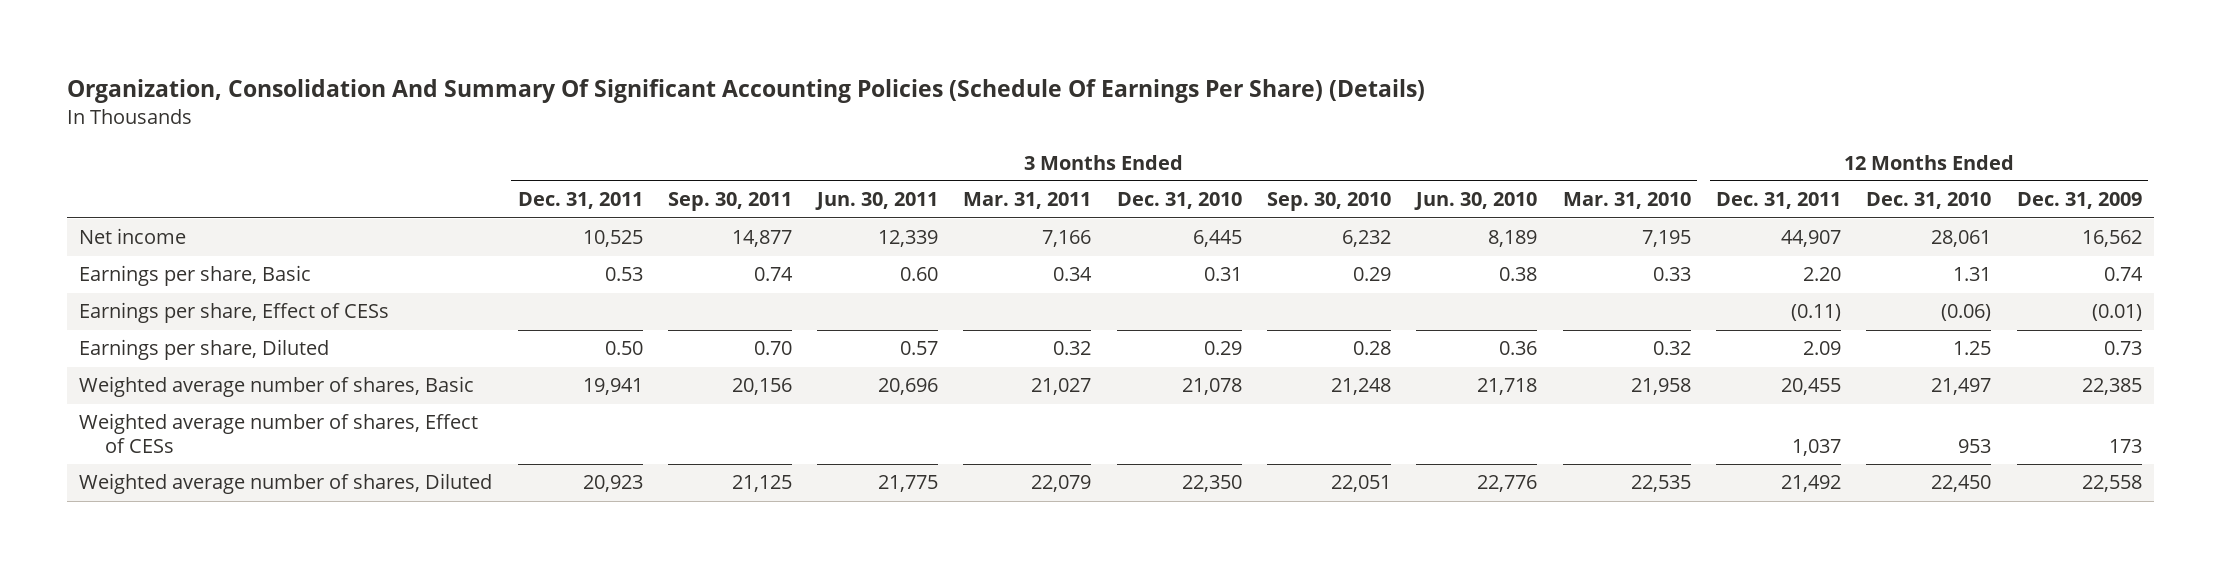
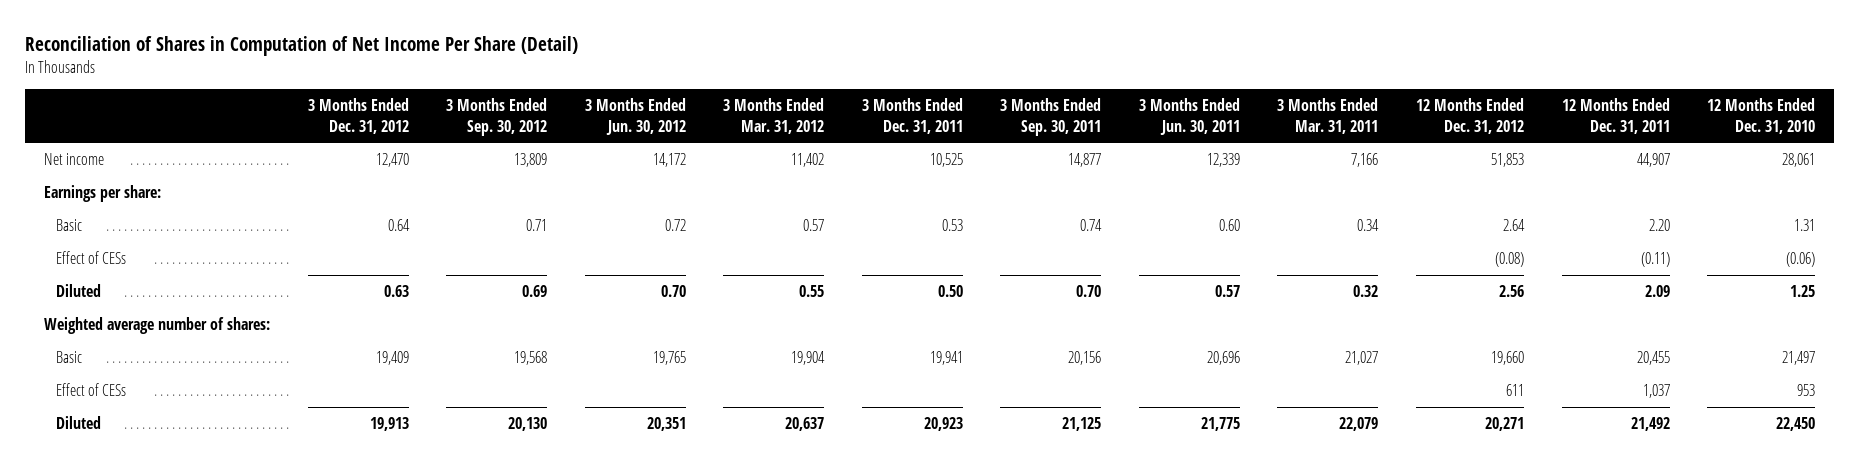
[66,79,1425,104] Organization, Consolidation And Summary Of Significant Accounting Policies (Schedule Of Earnings Per Share) (Details) -> [25,35,579,56] Reconciliation of Shares in Computation of Net Income Per Share (Detail)
[1116,192,1242,210] Dec. 31, 2010 -> none
[1267,192,1392,212] Sep. 30, 2010 -> none
[1414,192,1538,211] Jun. 30, 2010 -> none
[1562,192,1691,210] Mar. 31, 2010 -> none
[2016,192,2142,210] Dec. 31, 2009 -> none
none -> [307,98,409,134] 3 Months Ended Dec. 31, 2012
none -> [446,98,548,136] 3 Months Ended Sep. 30, 2012
none -> [584,98,686,135] 3 Months Ended Jun. 30, 2012
none -> [723,98,825,134] 3 Months Ended Mar. 31, 2012
none -> [1416,98,1525,134] 12 Months Ended Dec. 31, 2012
none -> [44,185,162,203] Earnings per share:
[79,265,312,287] Earnings per share, Basic -> [56,219,83,232] Basic
[79,302,390,324] Earnings per share, Effect of CESs -> [56,251,127,265] Effect of CESs
[79,339,330,361] Earnings per share, Diluted -> [56,284,102,298] Diluted
none -> [44,317,271,335] Weighted average number of shares:
[79,376,475,398] Weighted average number of shares, Basic -> [56,351,83,364] Basic
[79,413,479,453] Weighted average number of shares, Effect of CESs -> [56,383,127,397] Effect of CESs
[79,473,493,495] Weighted average number of shares, Diluted -> [56,416,102,430] Diluted

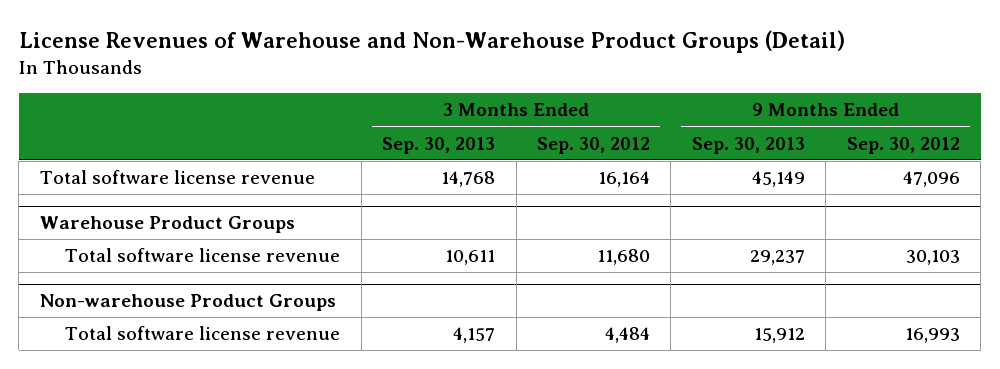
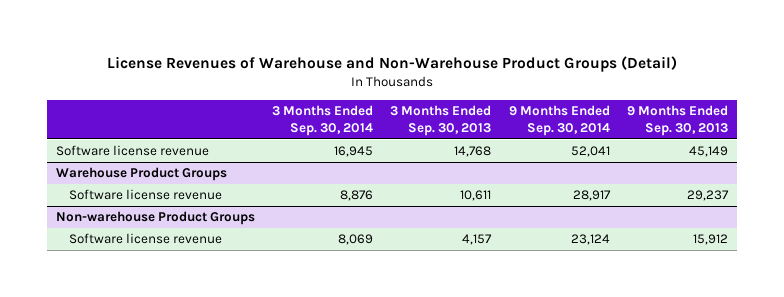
[537,136,651,154] Sep. 30, 2012 -> none
[846,136,960,154] Sep. 30, 2012 -> none
none -> [272,105,374,136] 3 Months Ended Sep. 30, 2014
none -> [508,105,610,136] 9 Months Ended Sep. 30, 2014
[39,170,315,185] Total software license revenue -> [55,145,209,157] Software license revenue
[65,248,341,263] Total software license revenue -> [69,189,223,201] Software license revenue
[65,326,341,341] Total software license revenue -> [69,233,223,245] Software license revenue

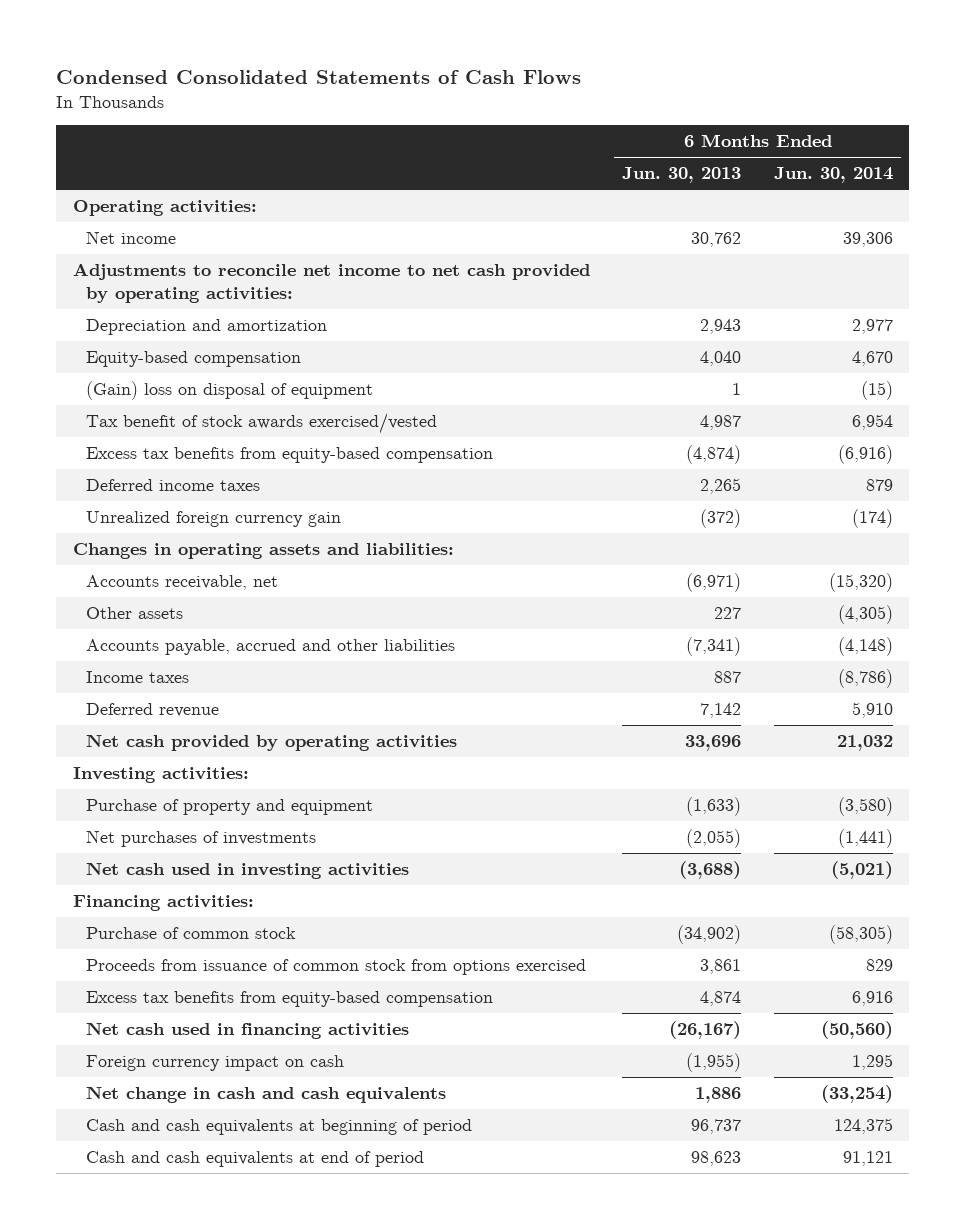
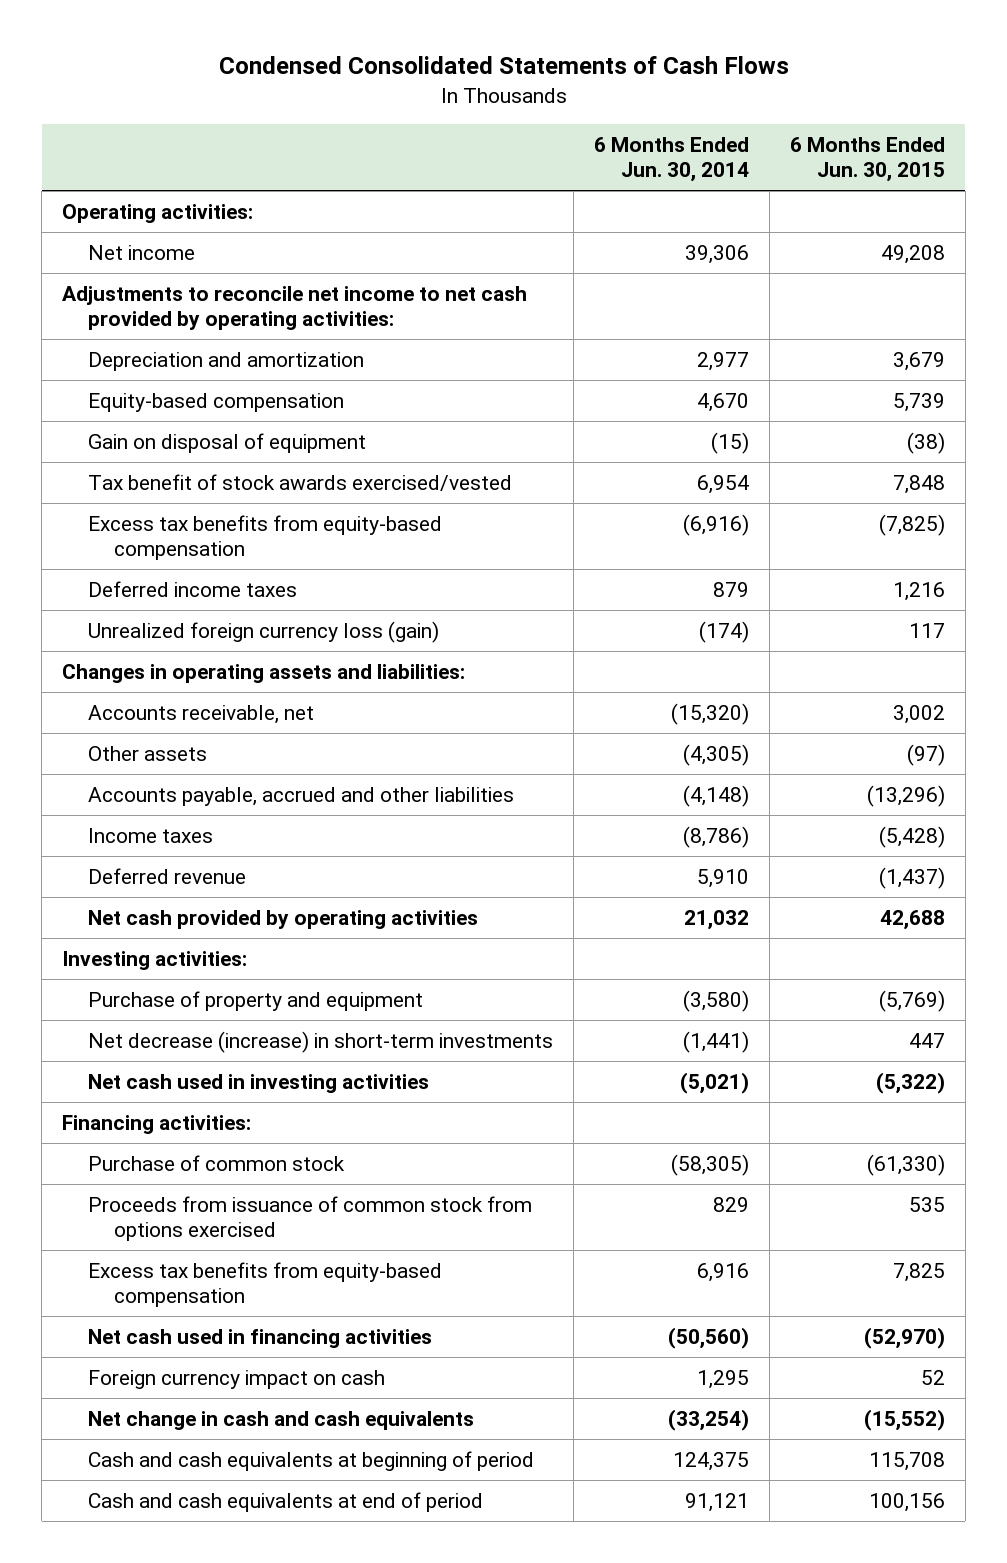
[622,167,742,184] Jun. 30, 2013 -> none
none -> [790,136,946,183] 6 Months Ended Jun. 30, 2015
[85,381,373,401] (Gain) loss on disposal of equipment -> [88,432,367,453] Gain on disposal of equipment
[85,511,341,528] Unrealized foreign currency gain -> [88,620,440,643] Unrealized foreign currency loss (gain)
[85,830,316,848] Net purchases of investments -> [88,1030,554,1053] Net decrease (increase) in short-term investments

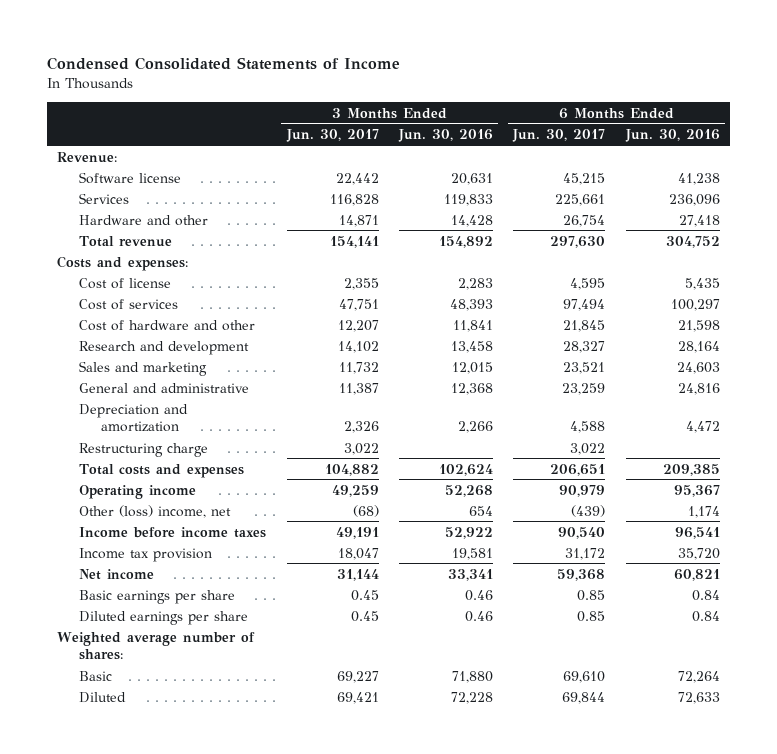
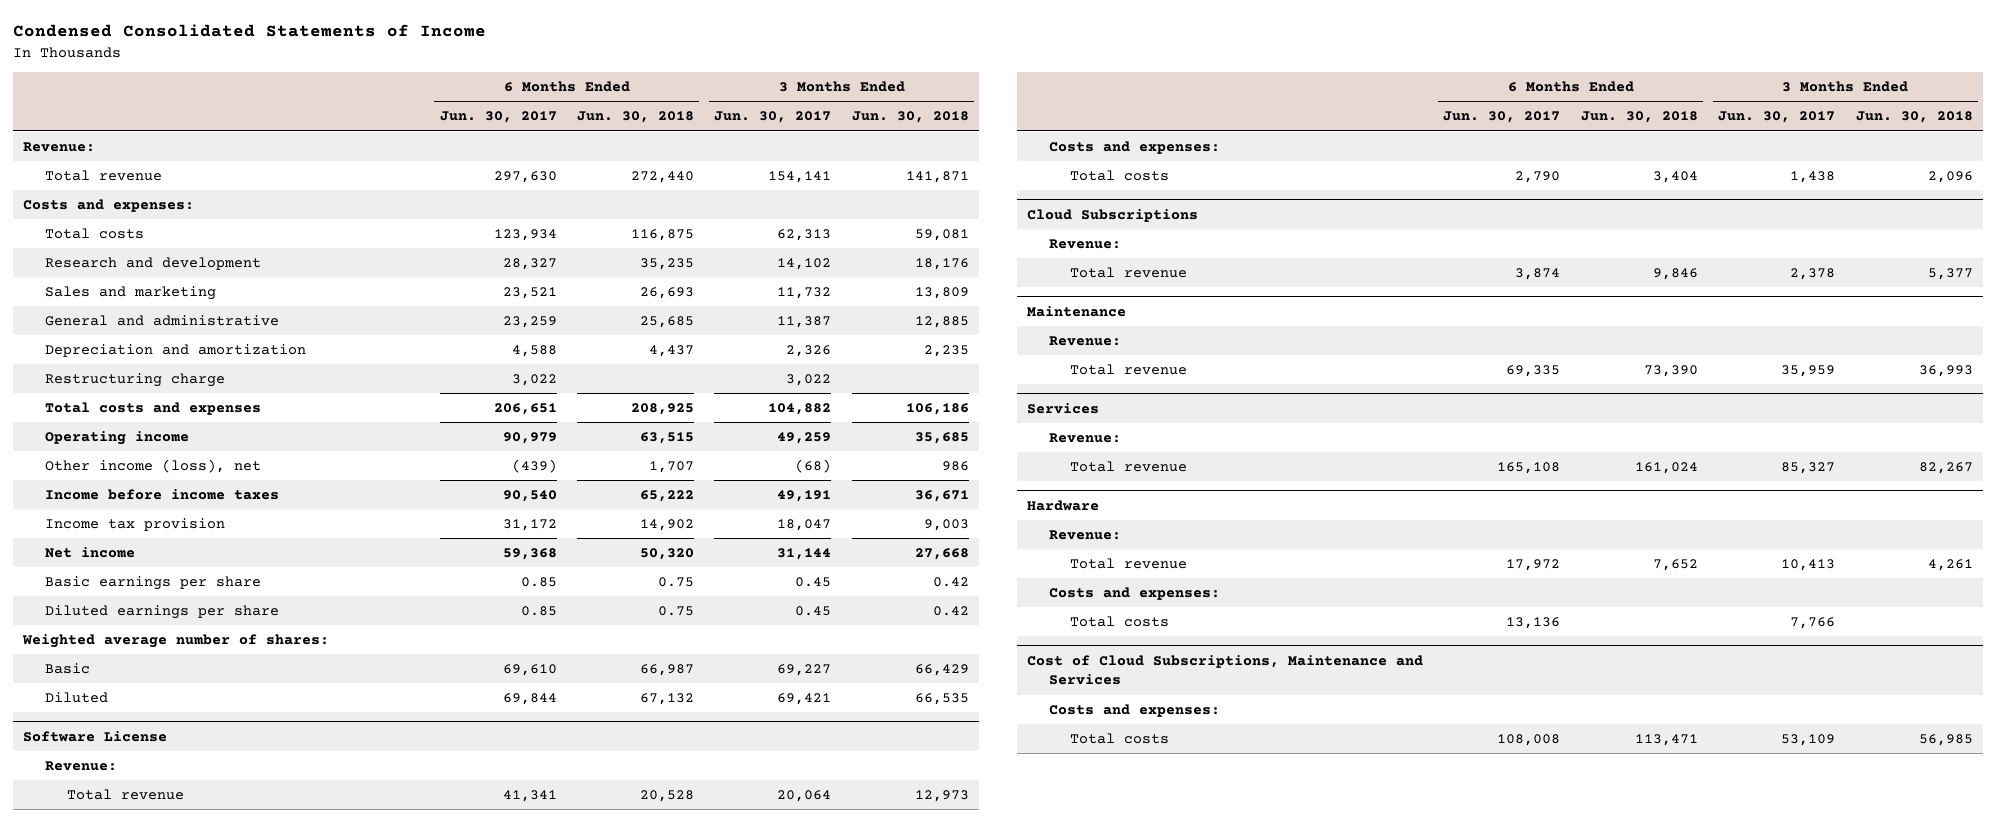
[398,129,494,143] Jun. 30, 2016 -> none
[624,129,720,143] Jun. 30, 2016 -> none
none -> [576,111,694,124] Jun. 30, 2018
none -> [851,111,969,124] Jun. 30, 2018
[79,171,182,184] Software license -> none
[79,192,130,204] Services -> none
[79,214,209,226] Hardware and other -> none
[79,277,172,289] Cost of license -> none
[79,298,179,310] Cost of services -> none
[79,319,256,331] Cost of hardware and other -> none
none -> [44,228,144,240] Total costs
[79,504,232,518] Other (loss) income, net -> [44,459,261,474] Other income (loss), net
none -> [23,730,168,742] Software License
none -> [44,761,117,772] Revenue:
none -> [66,789,184,801] Total revenue
none -> [1048,141,1220,155] Costs and expenses:
none -> [1070,170,1170,182] Total costs
none -> [1026,208,1198,222] Cloud Subscriptions
none -> [1048,239,1121,250] Revenue:
none -> [1070,267,1188,279] Total revenue
none -> [1026,305,1126,317] Maintenance
none -> [1048,336,1121,347] Revenue:
none -> [1070,364,1188,376] Total revenue
none -> [1026,402,1099,414] Services
none -> [1048,433,1121,444] Revenue:
none -> [1070,461,1188,473] Total revenue
none -> [1026,499,1099,511] Hardware
none -> [1048,530,1121,541] Revenue:
none -> [1070,558,1188,570] Total revenue
none -> [1048,587,1220,601] Costs and expenses:
none -> [1070,616,1170,628] Total costs
none -> [1026,654,1423,686] Cost of Cloud Subscriptions, Maintenance and Services
none -> [1048,704,1220,718] Costs and expenses:
none -> [1070,733,1170,745] Total costs

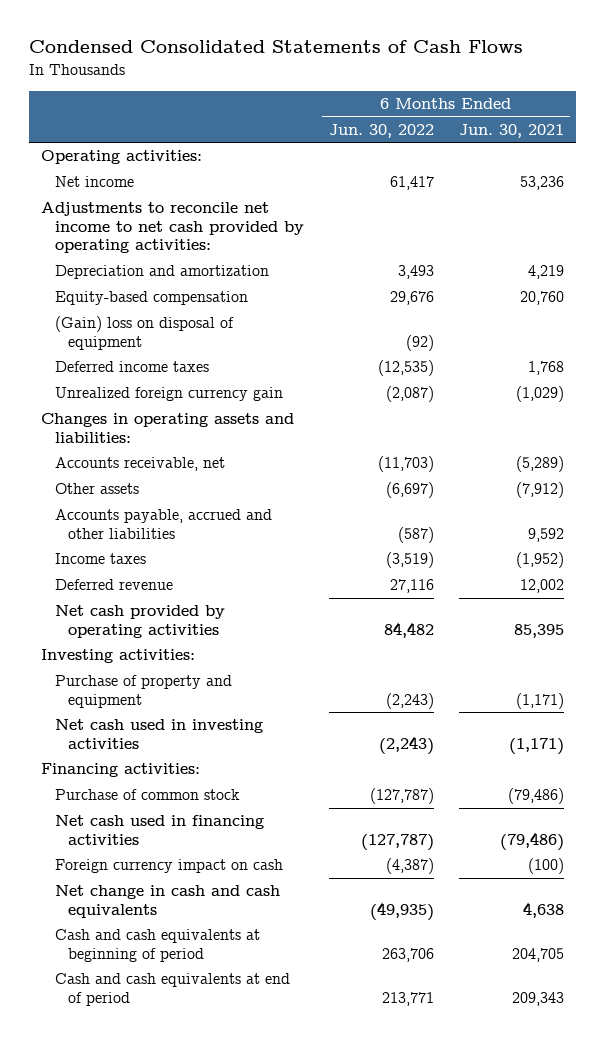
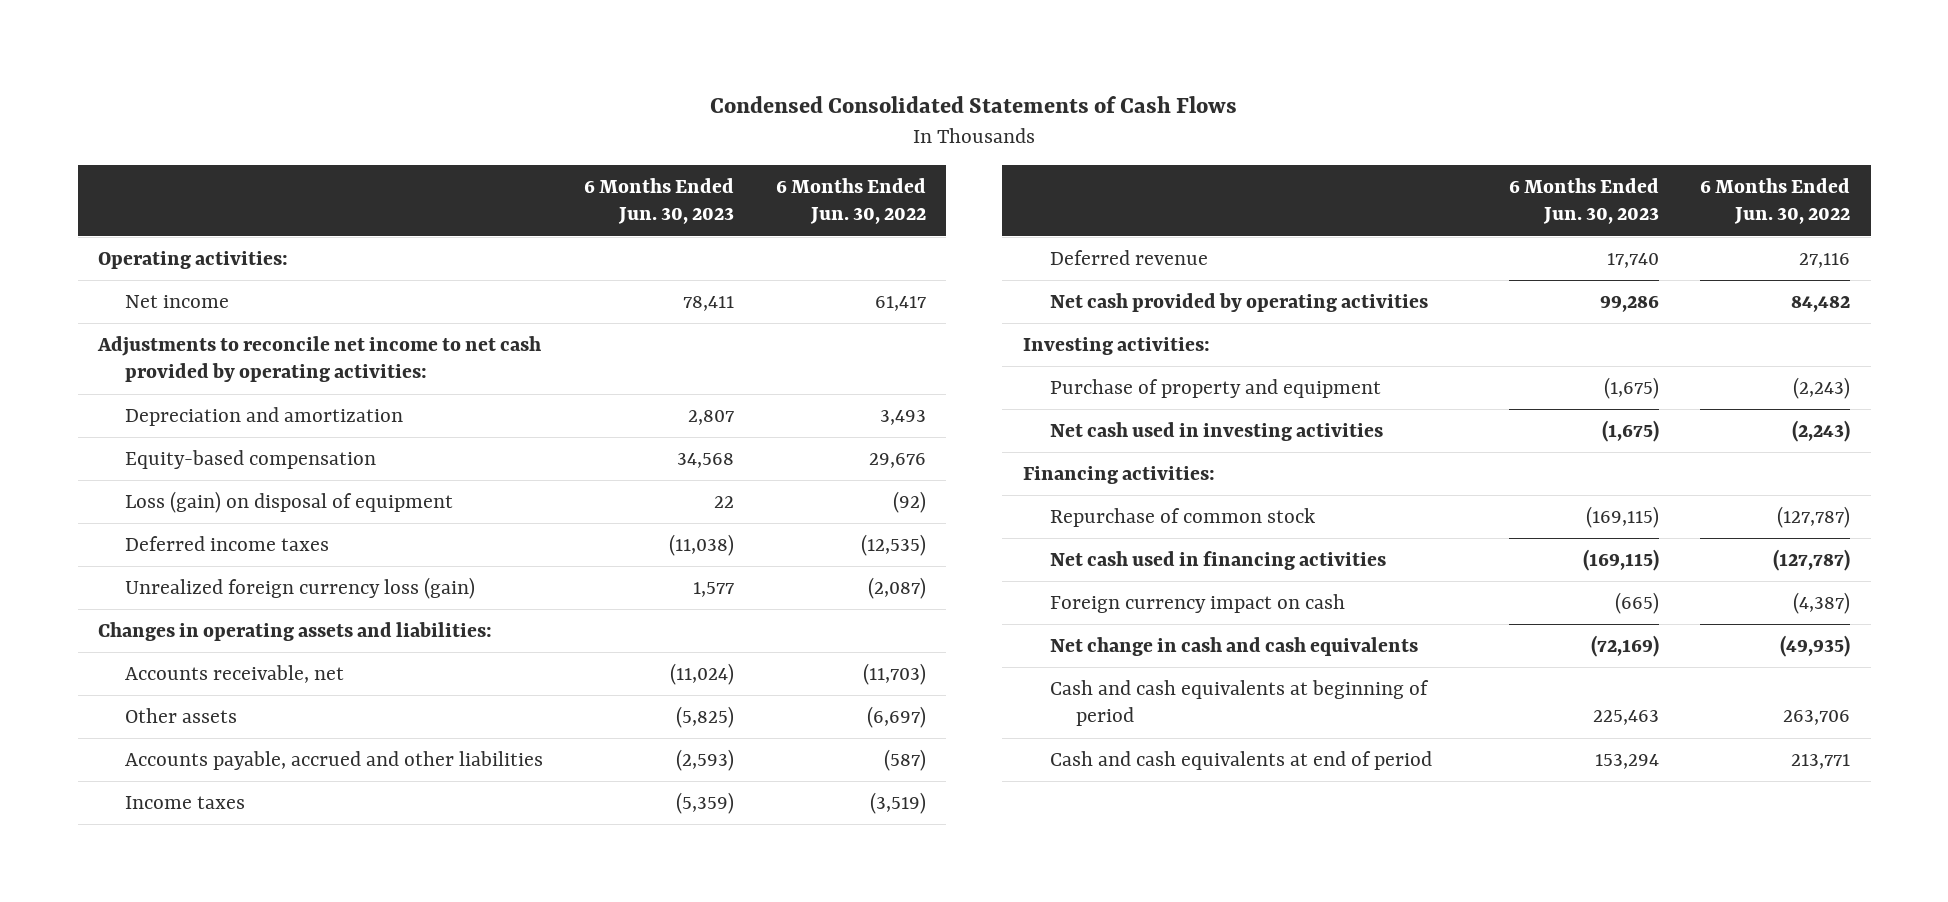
[458,123,564,138] Jun. 30, 2021 -> none
none -> [584,178,735,225] 6 Months Ended Jun. 30, 2023
[54,316,234,350] (Gain) loss on disposal of equipment -> [125,491,454,514] Loss (gain) on disposal of equipment
[54,387,283,402] Unrealized foreign currency gain -> [125,577,476,600] Unrealized foreign currency loss (gain)
[54,789,240,801] Purchase of common stock -> [1049,508,1315,528] Repurchase of common stock

